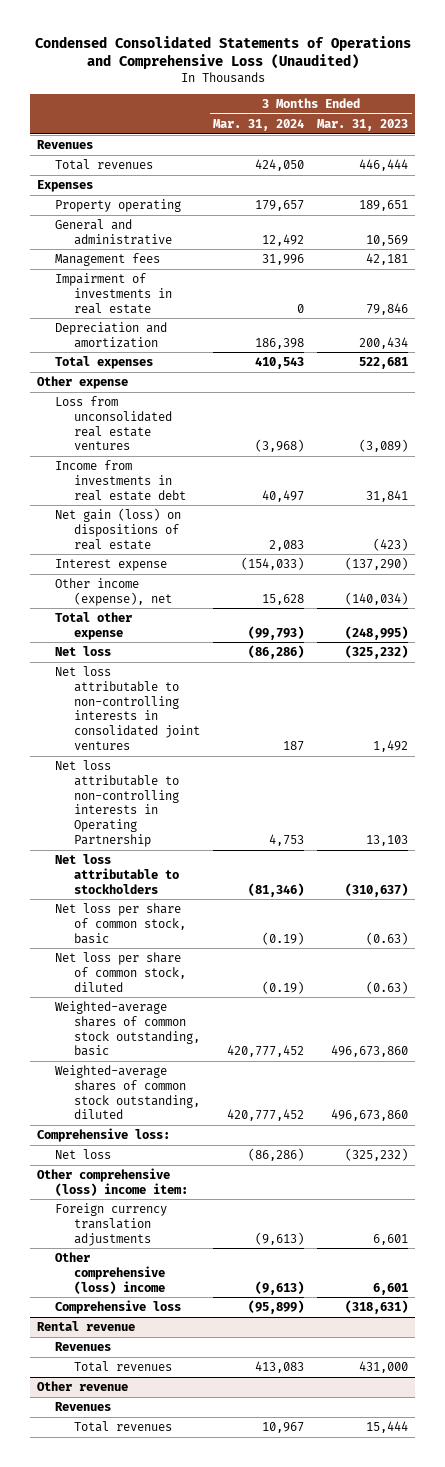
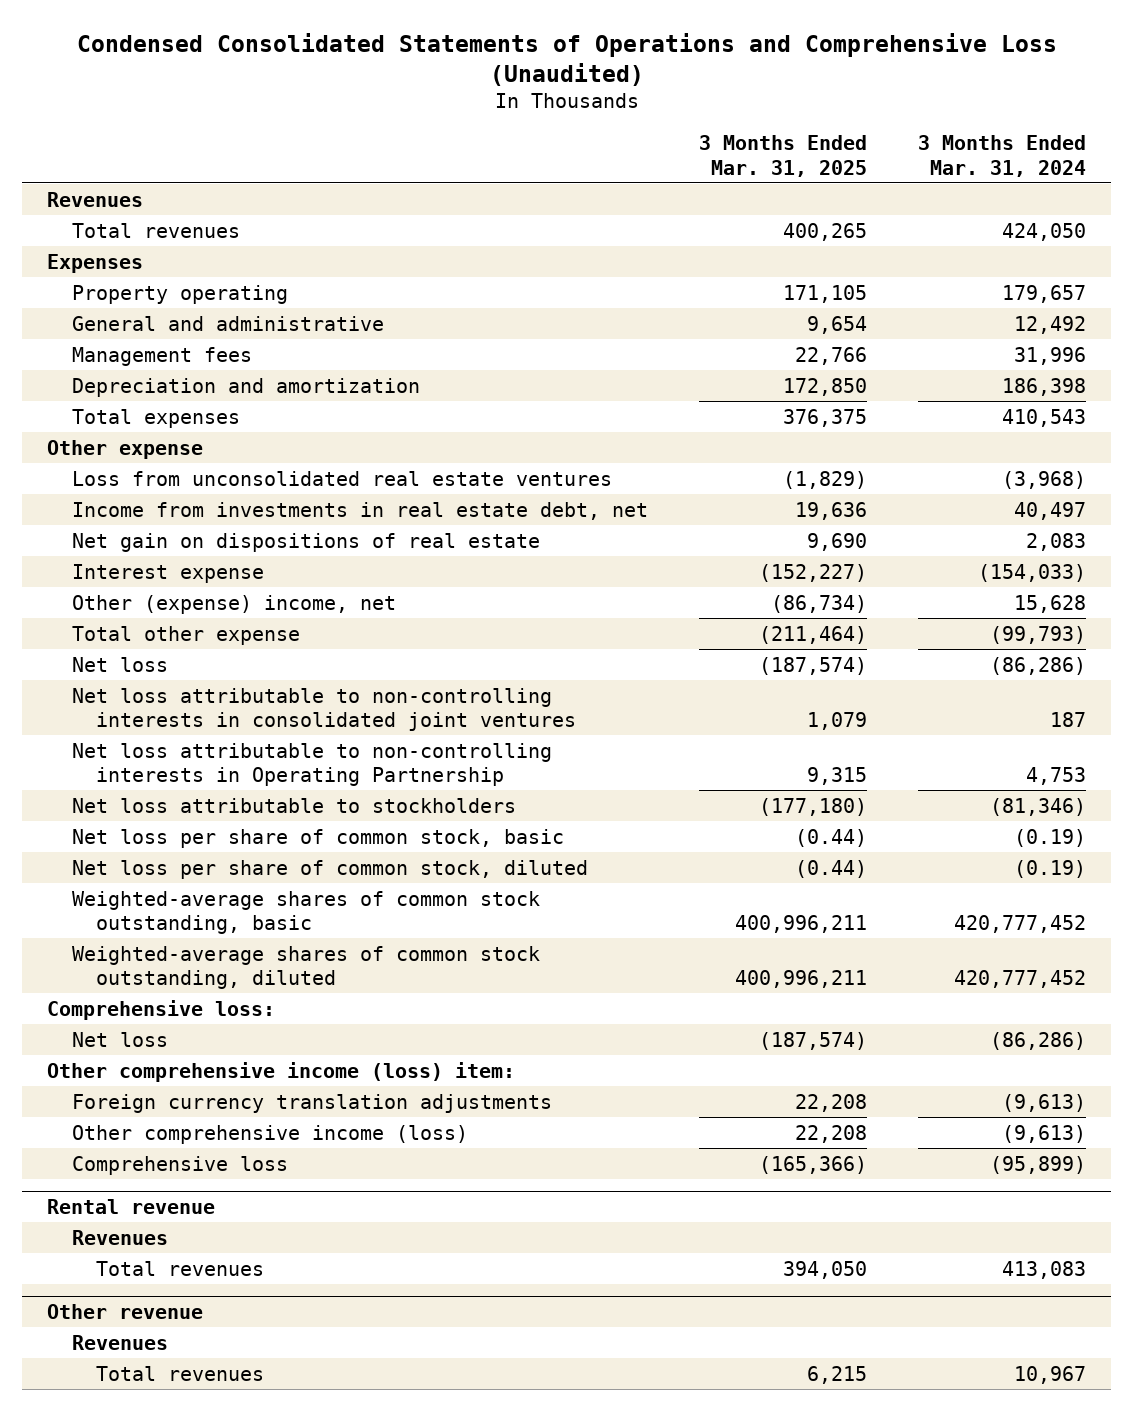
[317,118,409,131] Mar. 31, 2023 -> none
none -> [698,135,867,177] 3 Months Ended Mar. 31, 2025
[55,272,172,314] Impairment of investments in real estate -> none
[55,459,186,501] Income from investments in real estate debt -> [71,501,648,520] Income from investments in real estate debt, net
[55,507,182,550] Net gain (loss) on dispositions of real estate -> [71,532,540,552] Net gain on dispositions of real estate
[55,577,172,606] Other income (expense), net -> [71,594,396,614] Other (expense) income, net
[36,1167,189,1196] Other comprehensive (loss) income item: -> [47,1061,516,1082] Other comprehensive income (loss) item:
[55,1251,165,1294] Other comprehensive (loss) income -> [71,1124,468,1144] Other comprehensive income (loss)

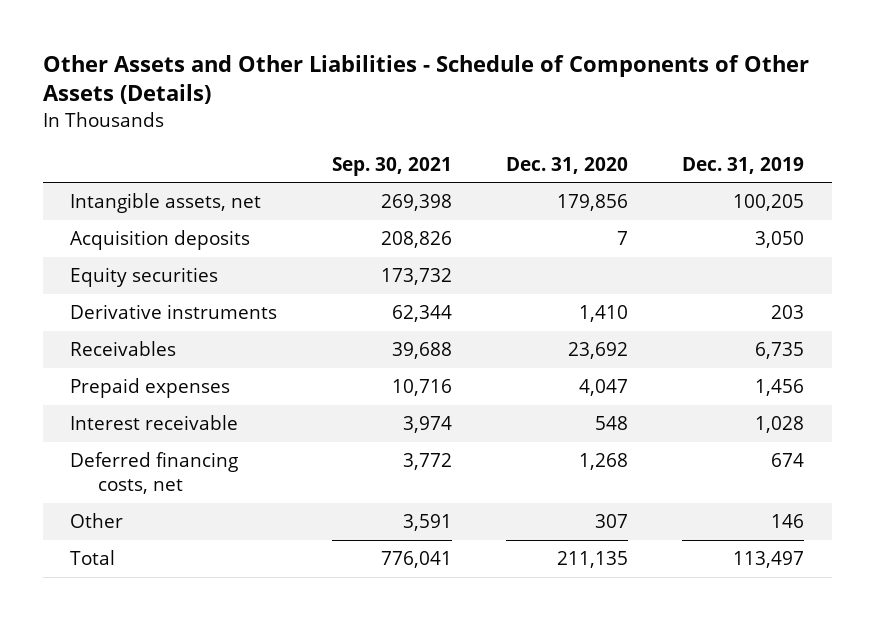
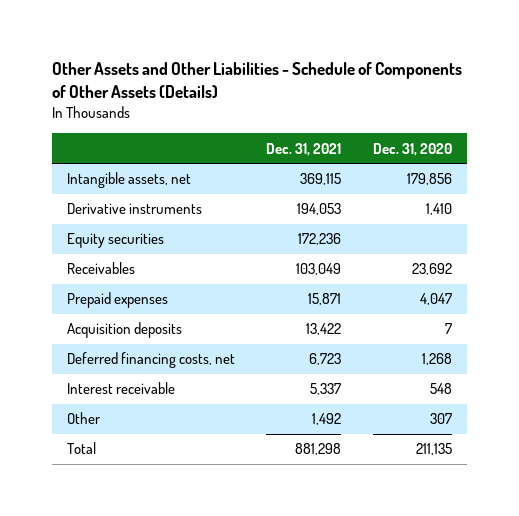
[331,156,452,176] Sep. 30, 2021 -> none
[682,156,805,174] Dec. 31, 2019 -> none
none -> [266,142,342,156] Dec. 31, 2021
[70,267,219,288] Equity securities -> [67,233,165,249] Equity securities
[70,230,251,251] Acquisition deposits -> [67,322,183,339] Acquisition deposits
[70,415,239,431] Interest receivable -> [67,382,176,395] Interest receivable

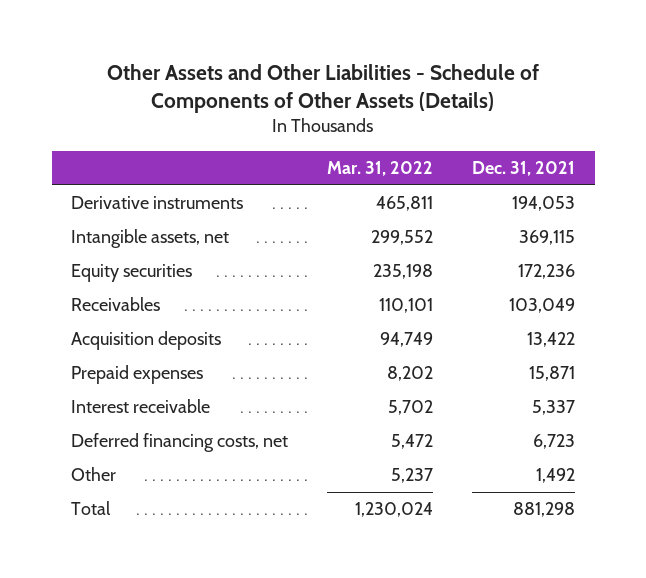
[372,142,452,156] Dec. 31, 2020 -> none
none -> [327,161,434,177] Mar. 31, 2022
[67,172,192,189] Intangible assets, net -> [71,229,230,249] Intangible assets, net
[67,292,169,309] Prepaid expenses -> [71,365,204,385] Prepaid expenses
[67,352,236,369] Deferred financing costs, net -> [71,433,289,453] Deferred financing costs, net

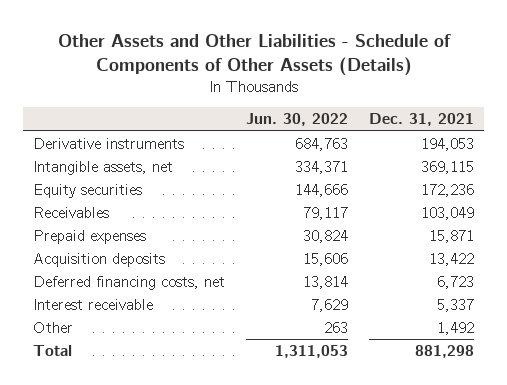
[327,161,434,177] Mar. 31, 2022 -> none
none -> [246,113,349,127] Jun. 30, 2022
[71,331,222,351] Acquisition deposits -> [33,252,166,267] Acquisition deposits
[71,399,211,414] Interest receivable -> [33,298,154,310] Interest receivable

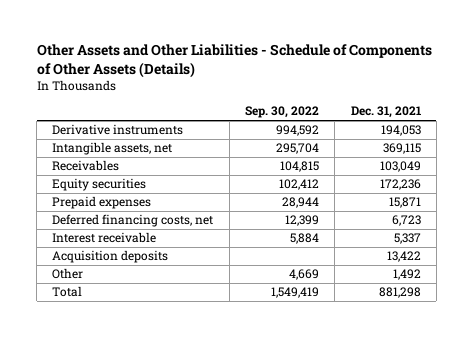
[246,113,349,127] Jun. 30, 2022 -> none
none -> [245,106,320,119] Sep. 30, 2022
[33,183,143,198] Equity securities -> [52,178,147,192] Equity securities
[33,252,166,267] Acquisition deposits -> [52,250,169,264] Acquisition deposits

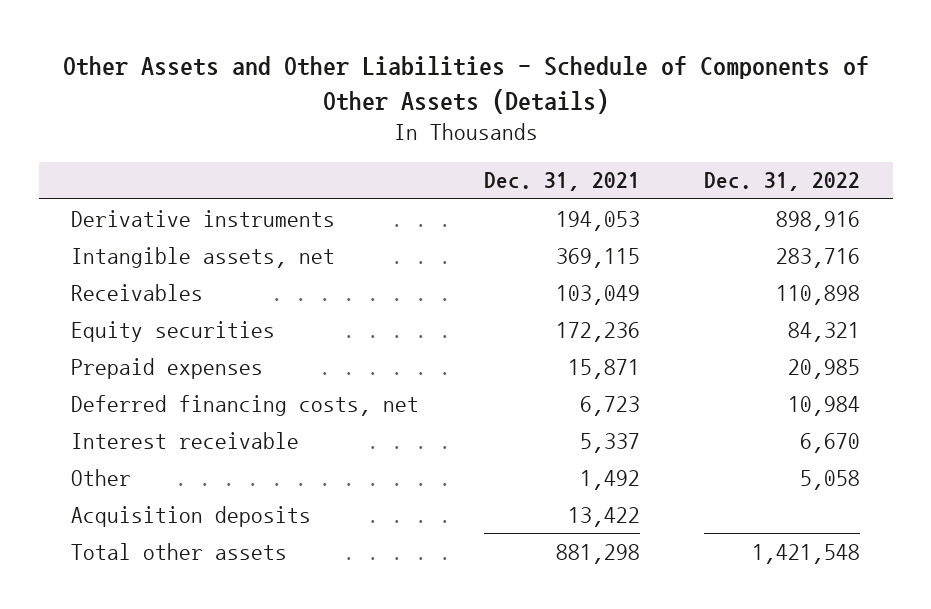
[245,106,320,119] Sep. 30, 2022 -> none
none -> [704,172,861,192] Dec. 31, 2022
[52,250,169,264] Acquisition deposits -> [70,505,311,527] Acquisition deposits
[52,286,83,298] Total -> [70,542,287,560] Total other assets

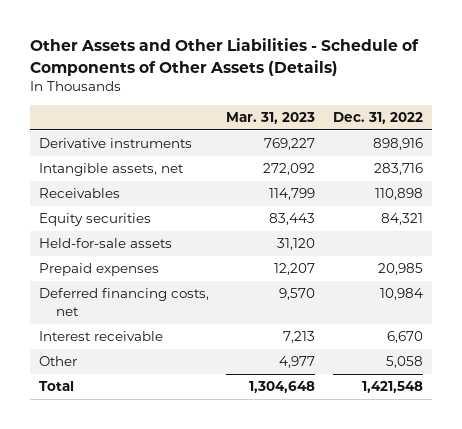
[483,172,640,192] Dec. 31, 2021 -> none
none -> [226,112,316,125] Mar. 31, 2023
none -> [38,238,172,249] Held-for-sale assets
[70,505,311,527] Acquisition deposits -> none
[70,542,287,560] Total other assets -> [38,381,74,392] Total

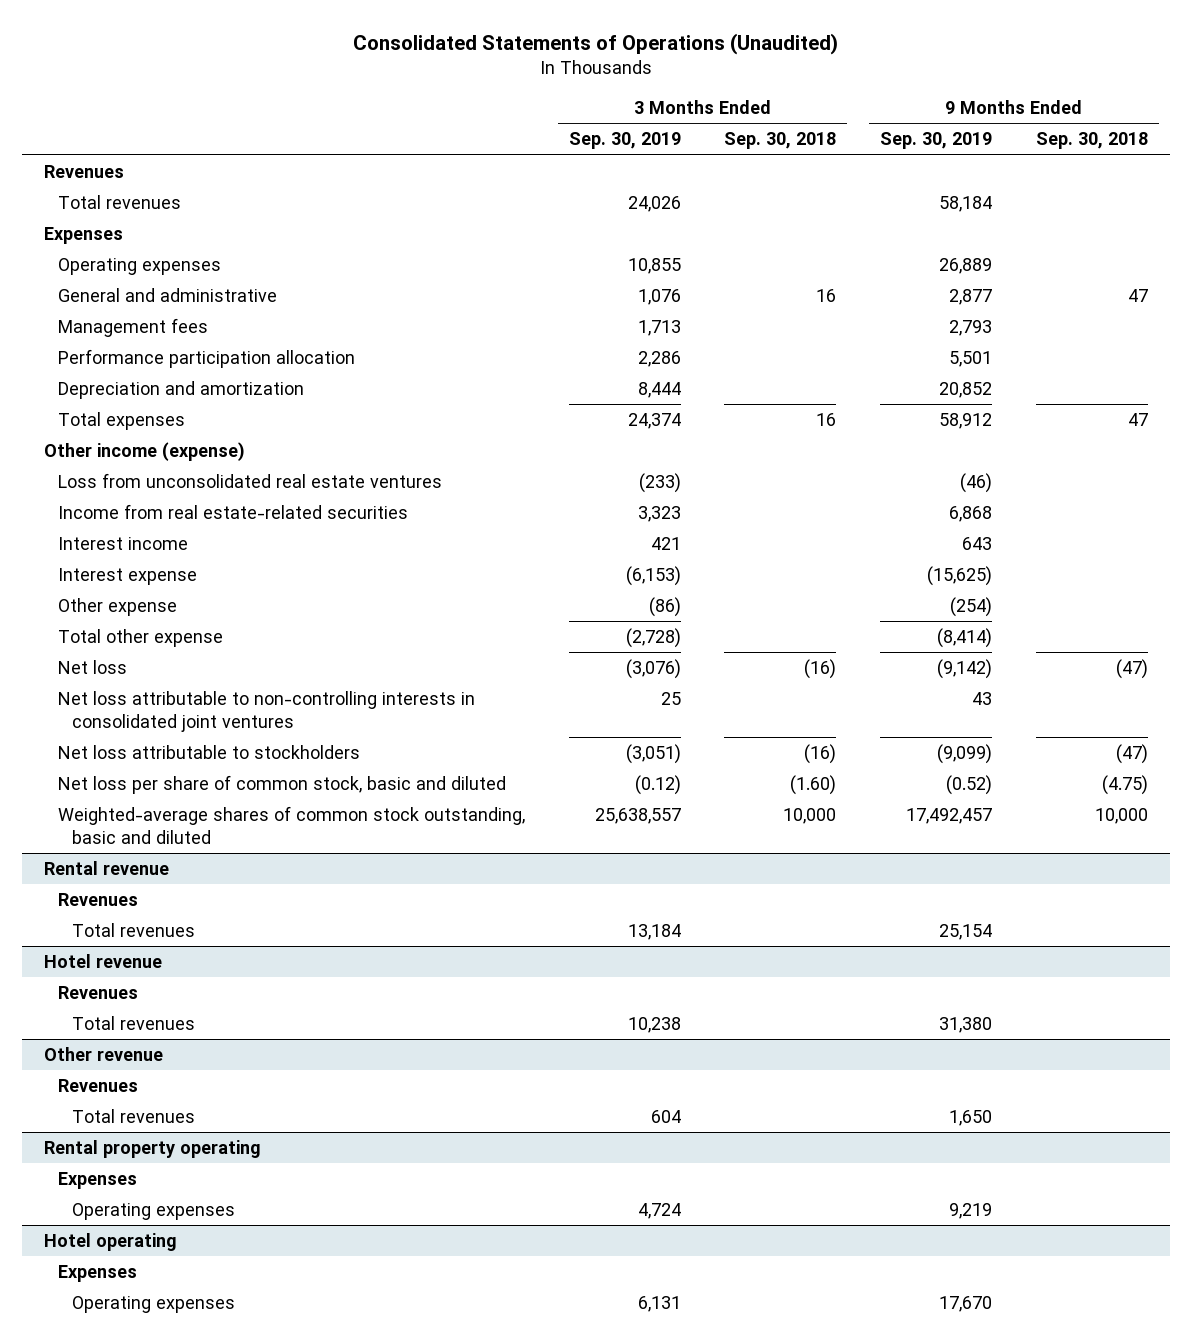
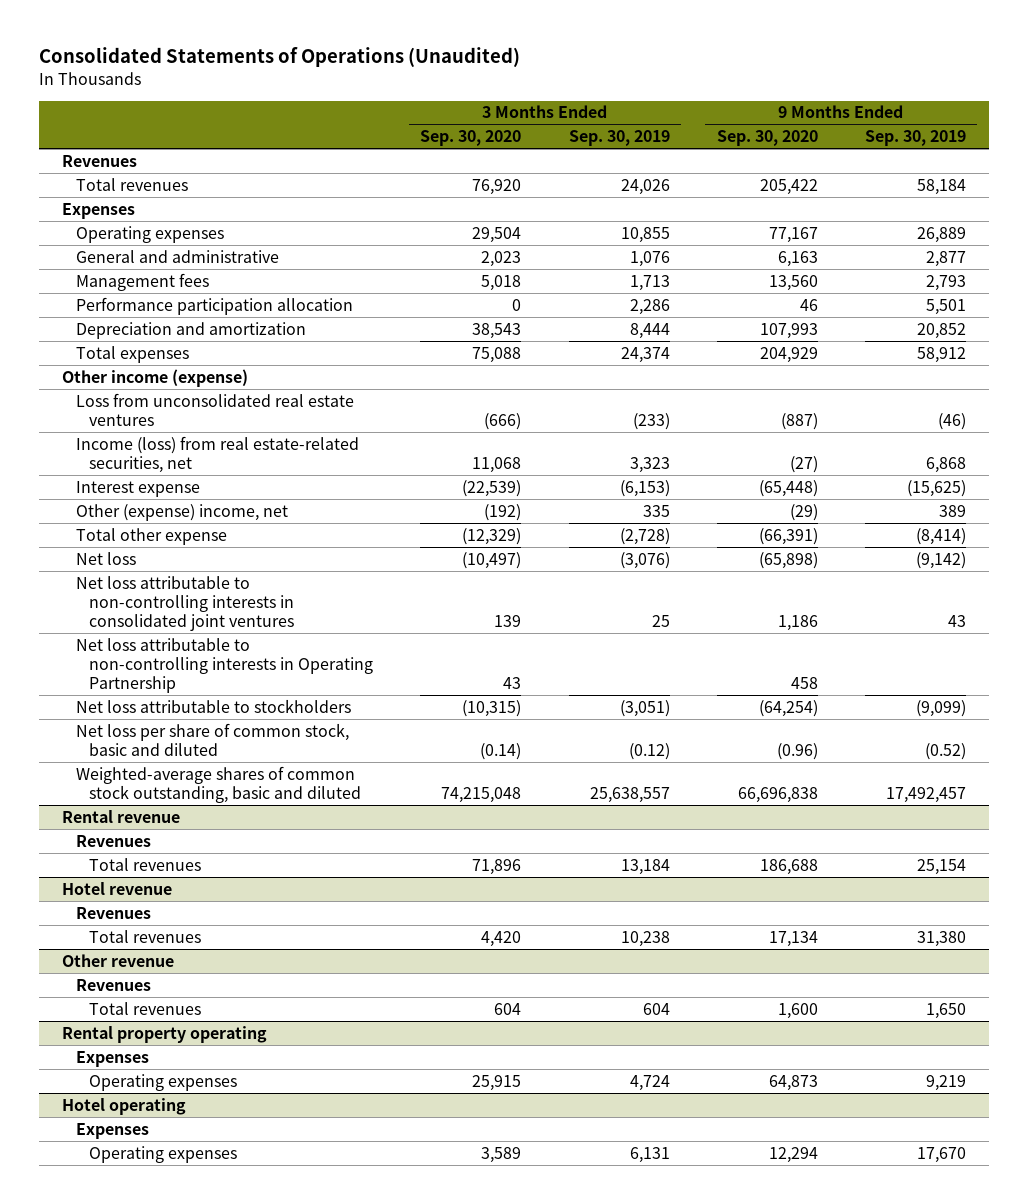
[724,132,837,150] Sep. 30, 2018 -> none
[1035,132,1148,150] Sep. 30, 2018 -> none
none -> [420,130,522,147] Sep. 30, 2020
none -> [716,130,818,147] Sep. 30, 2020
[57,537,188,551] Interest income -> none
[57,504,408,520] Income from real estate-related securities -> [75,435,359,473] Income (loss) from real estate-related securities, net
[57,598,177,617] Other expense -> [75,503,288,521] Other (expense) income, net
[648,597,681,618] (86) -> [642,504,670,517] 335
[950,597,993,618] (254) -> [938,504,966,517] 389
none -> [75,637,374,693] Net loss attributable to non-controlling interests in Operating Partnership

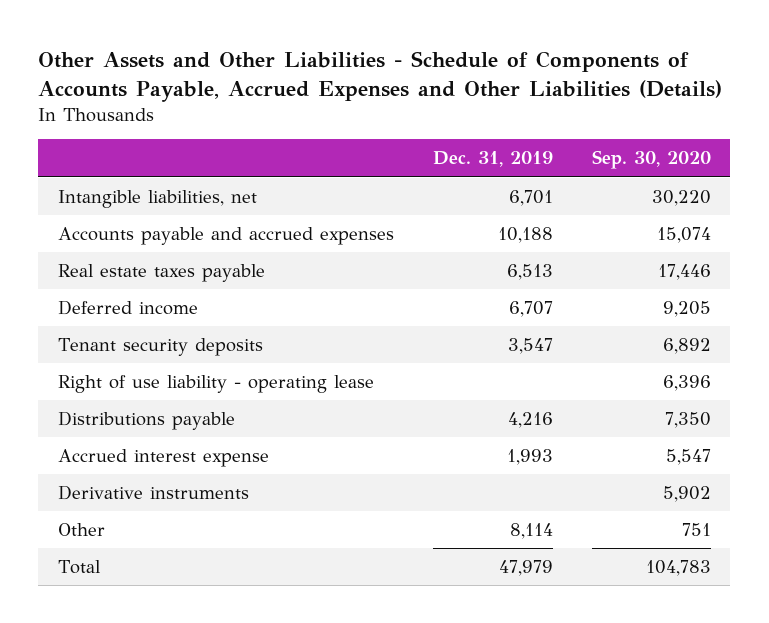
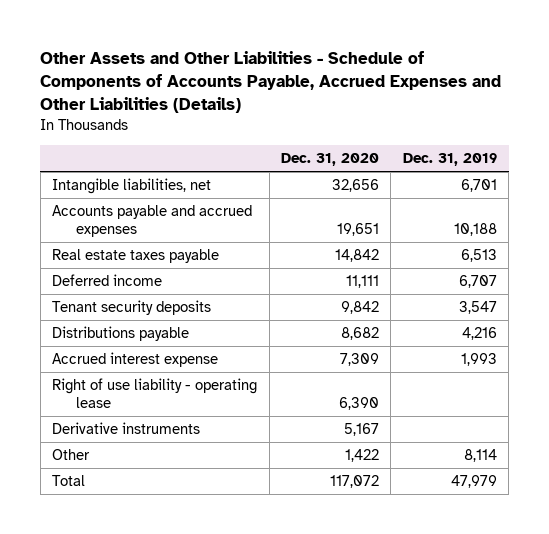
[591,150,711,170] Sep. 30, 2020 -> none
none -> [280,153,379,167] Dec. 31, 2020
[57,375,374,394] Right of use liability - operating lease -> [52,378,258,408] Right of use liability - operating lease

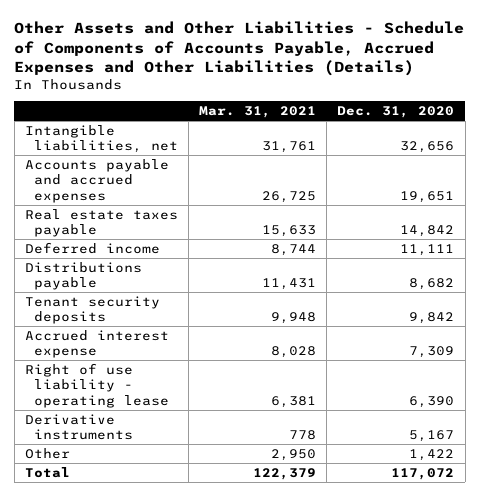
[402,153,497,167] Dec. 31, 2019 -> none
none -> [199,106,317,119] Mar. 31, 2021
[52,300,212,316] Tenant security deposits -> [24,295,160,325] Tenant security deposits

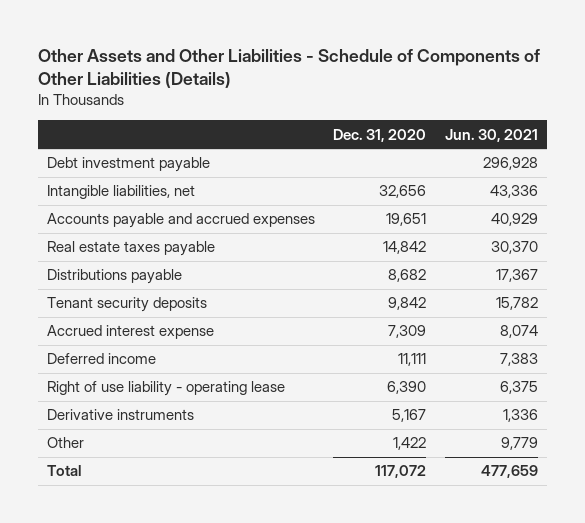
[14,21,465,76] Other Assets and Other Liabilities - Schedule of Components of Accounts Payable, Accrued Expenses and Other Liabilities (Details) -> [38,48,541,88] Other Assets and Other Liabilities - Schedule of Components of Other Liabilities (Details)
[199,106,317,119] Mar. 31, 2021 -> none
none -> [444,128,538,142] Jun. 30, 2021
none -> [47,157,211,173] Debt investment payable
[24,241,160,254] Deferred income -> [47,353,157,365] Deferred income

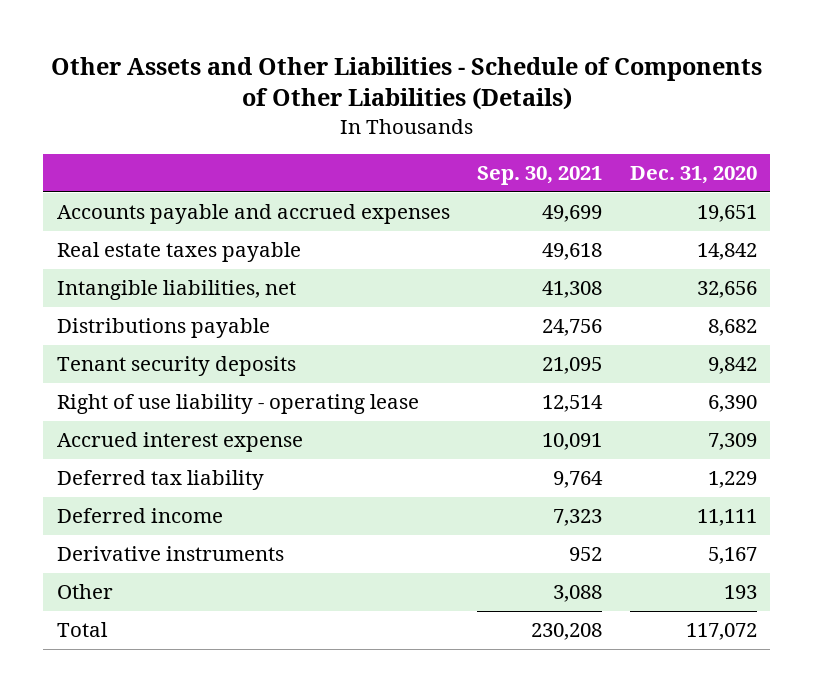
[444,128,538,142] Jun. 30, 2021 -> none
none -> [477,166,603,186] Sep. 30, 2021
[47,157,211,173] Debt investment payable -> none
[47,185,196,200] Intangible liabilities, net -> [57,280,297,301] Intangible liabilities, net
[47,381,286,397] Right of use liability - operating lease -> [57,394,420,415] Right of use liability - operating lease
none -> [57,470,265,491] Deferred tax liability
[393,437,427,451] 1,422 -> [723,585,757,600] 193

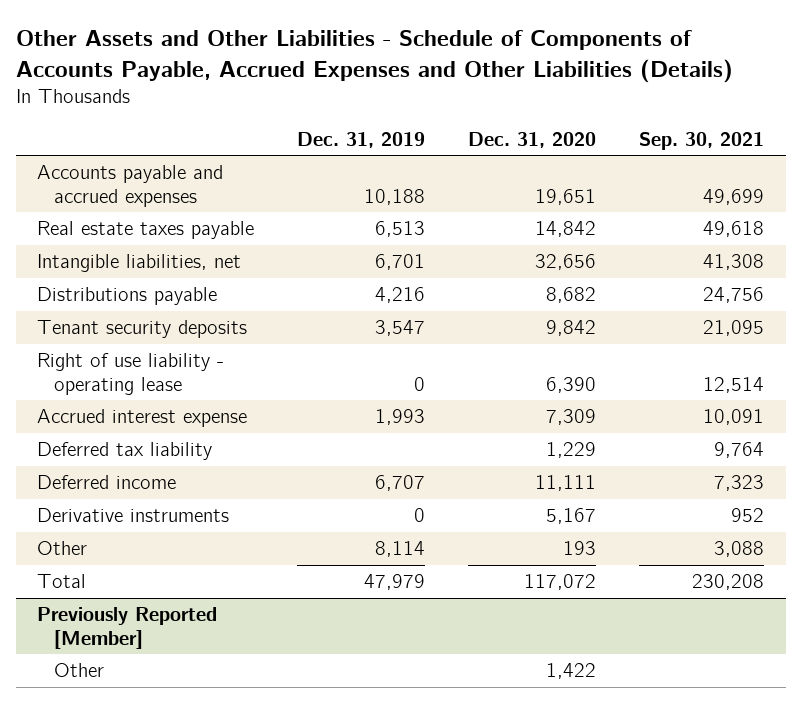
[50,56,762,111] Other Assets and Other Liabilities - Schedule of Components of Other Liabilities (Details) -> [15,30,733,83] Other Assets and Other Liabilities - Schedule of Components of Accounts Payable, Accrued Expenses and Other Liabilities (Details)
none -> [297,131,426,148] Dec. 31, 2019
none -> [37,607,218,649] Previously Reported [Member]
none -> [53,663,104,678] Other

